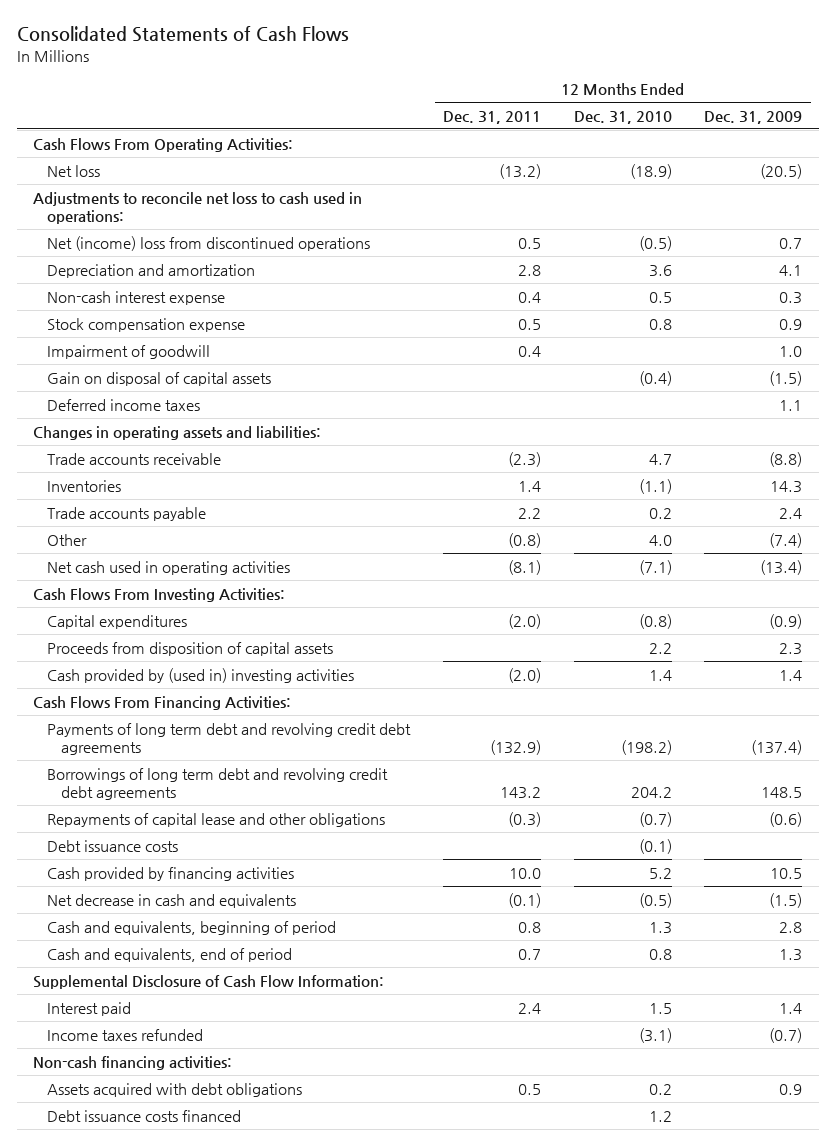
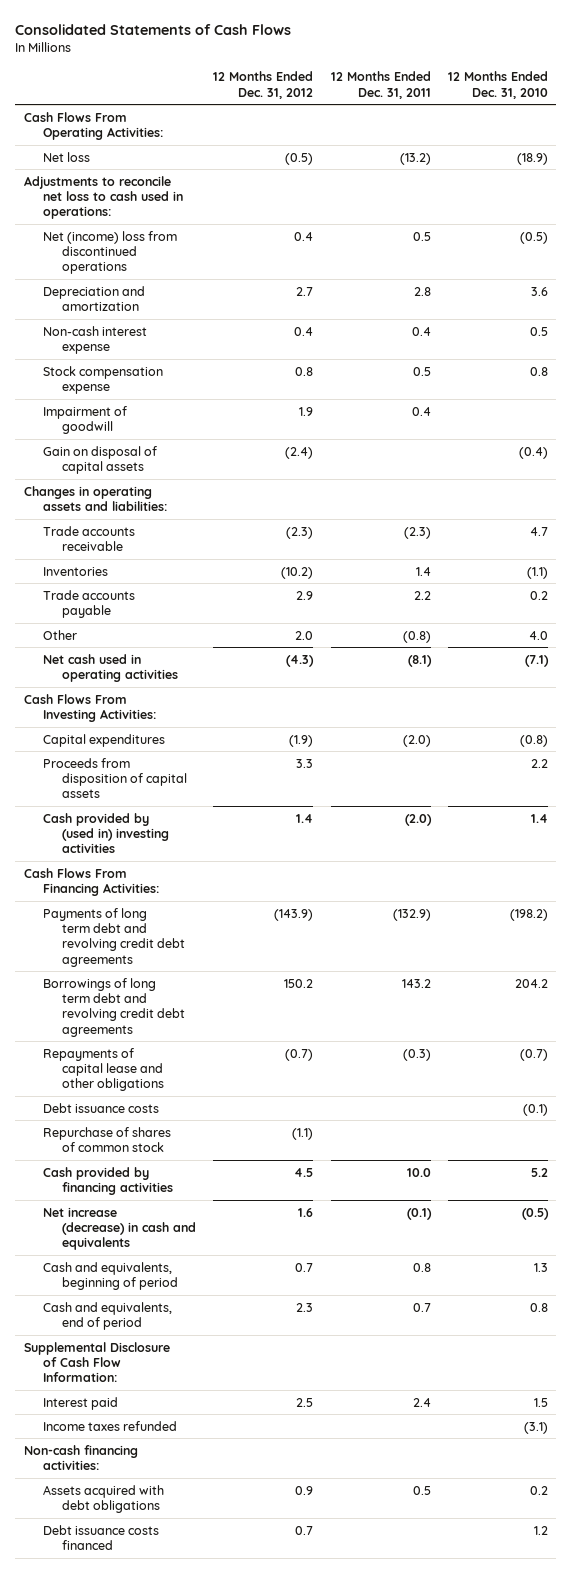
[704,110,803,124] Dec. 31, 2009 -> none
none -> [213,71,314,99] 12 Months Ended Dec. 31, 2012
[47,398,201,411] Deferred income taxes -> none
none -> [43,1126,172,1153] Repurchase of shares of common stock
[47,893,297,908] Net decrease in cash and equivalents -> [43,1206,197,1251] Net increase (decrease) in cash and equivalents

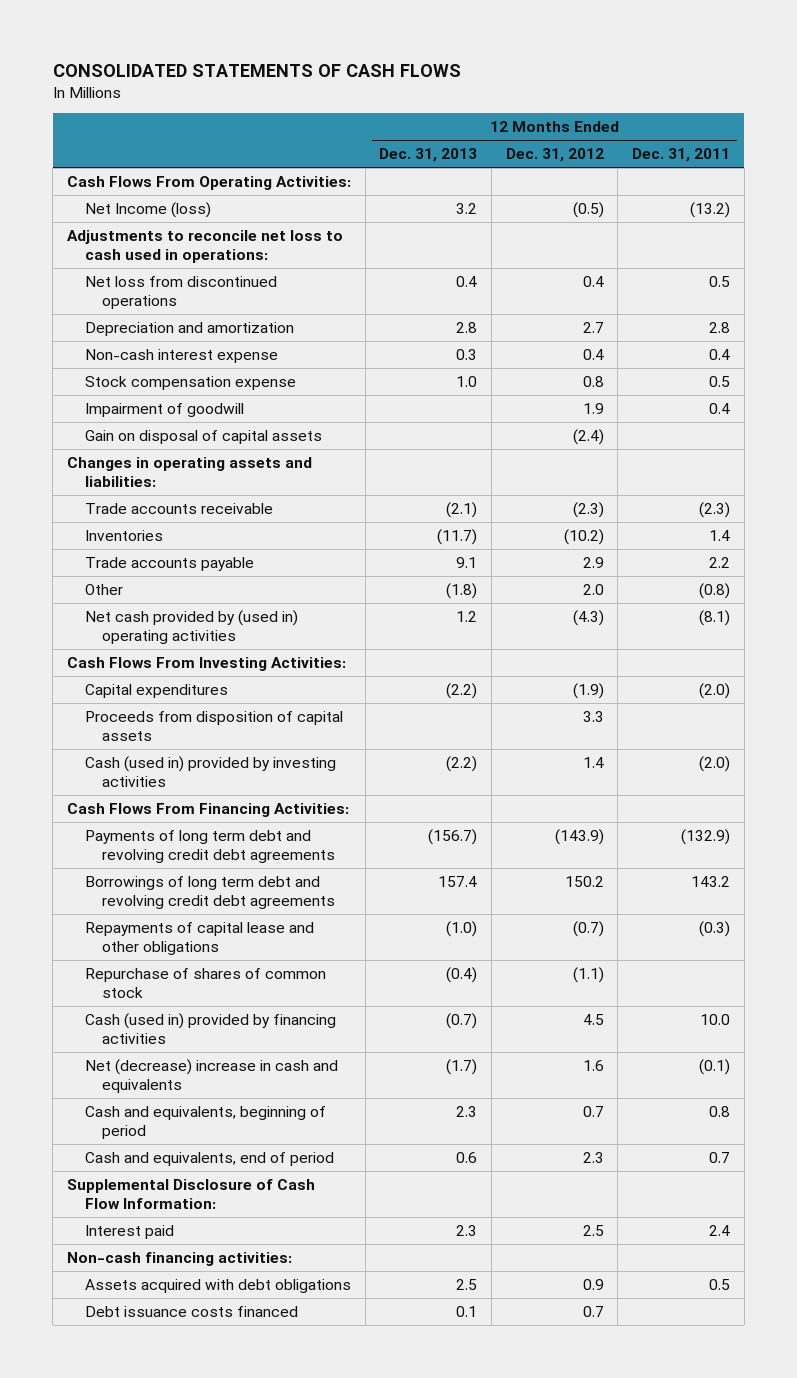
[15,23,292,35] Consolidated Statements of Cash Flows -> [52,63,461,77] CONSOLIDATED STATEMENTS OF CASH FLOWS
[447,71,548,99] 12 Months Ended Dec. 31, 2010 -> none
none -> [379,148,478,163] Dec. 31, 2013
[43,151,91,162] Net loss -> [84,202,211,219] Net Income (loss)
[43,230,178,275] Net (income) loss from discontinued operations -> [84,276,277,309] Net loss from discontinued operations
[43,653,179,683] Net cash used in operating activities -> [84,610,298,644] Net cash provided by (used in) operating activities
[43,812,170,854] Cash provided by (used in) investing activities -> [84,756,336,787] Cash (used in) provided by investing activities
[43,1102,160,1113] Debt issuance costs -> none
[43,1166,174,1196] Cash provided by financing activities -> [84,1013,336,1044] Cash (used in) provided by financing activities
[43,1206,197,1251] Net increase (decrease) in cash and equivalents -> [84,1059,338,1093] Net (decrease) increase in cash and equivalents
[43,1420,178,1431] Income taxes refunded -> none

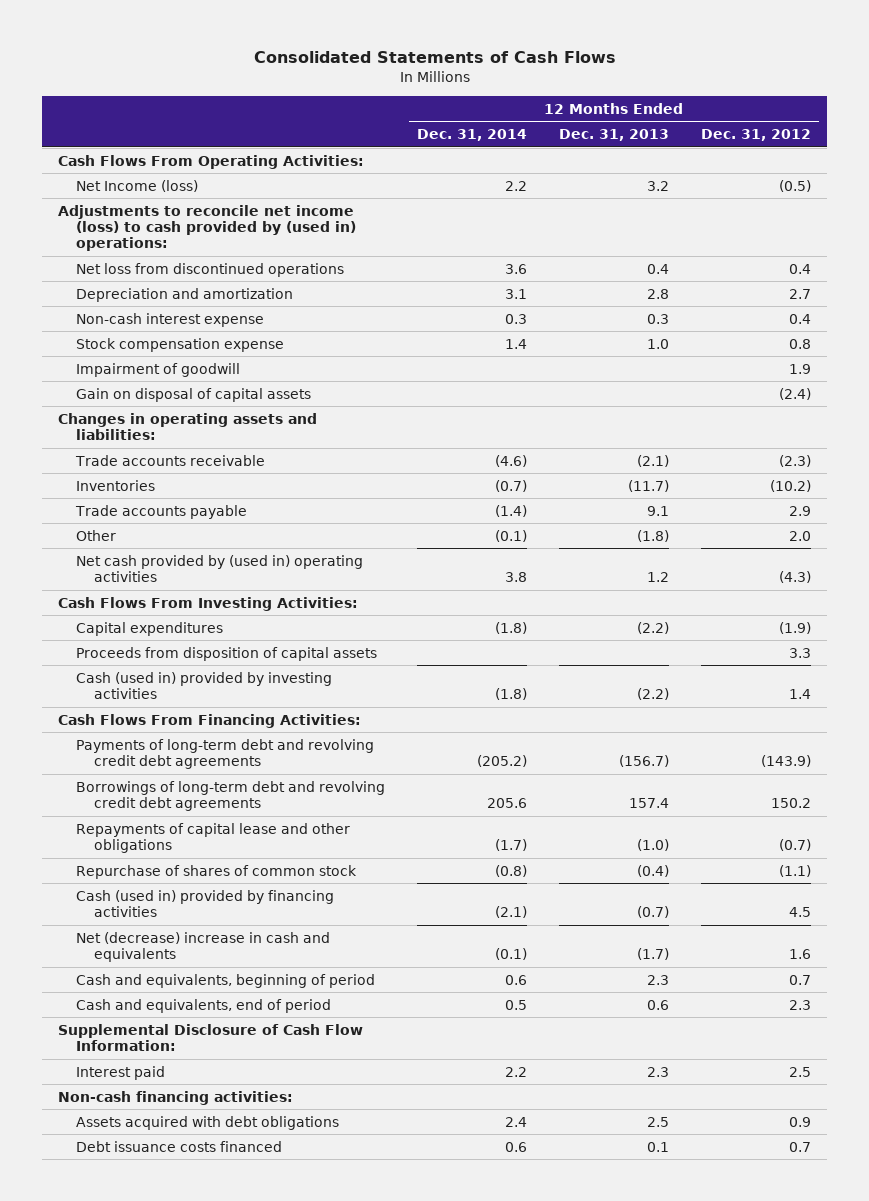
[52,63,461,77] CONSOLIDATED STATEMENTS OF CASH FLOWS -> [253,51,616,64] Consolidated Statements of Cash Flows
[631,148,730,163] Dec. 31, 2011 -> none
none -> [416,129,527,142] Dec. 31, 2014
[66,230,343,263] Adjustments to reconcile net loss to cash used in operations: -> [58,204,356,252] Adjustments to reconcile net income (loss) to cash provided by (used in) operations:
[84,830,336,863] Payments of long term debt and revolving credit debt agreements -> [75,738,374,770] Payments of long-term debt and revolving credit debt agreements
[84,876,336,909] Borrowings of long term debt and revolving credit debt agreements -> [75,780,385,812] Borrowings of long-term debt and revolving credit debt agreements

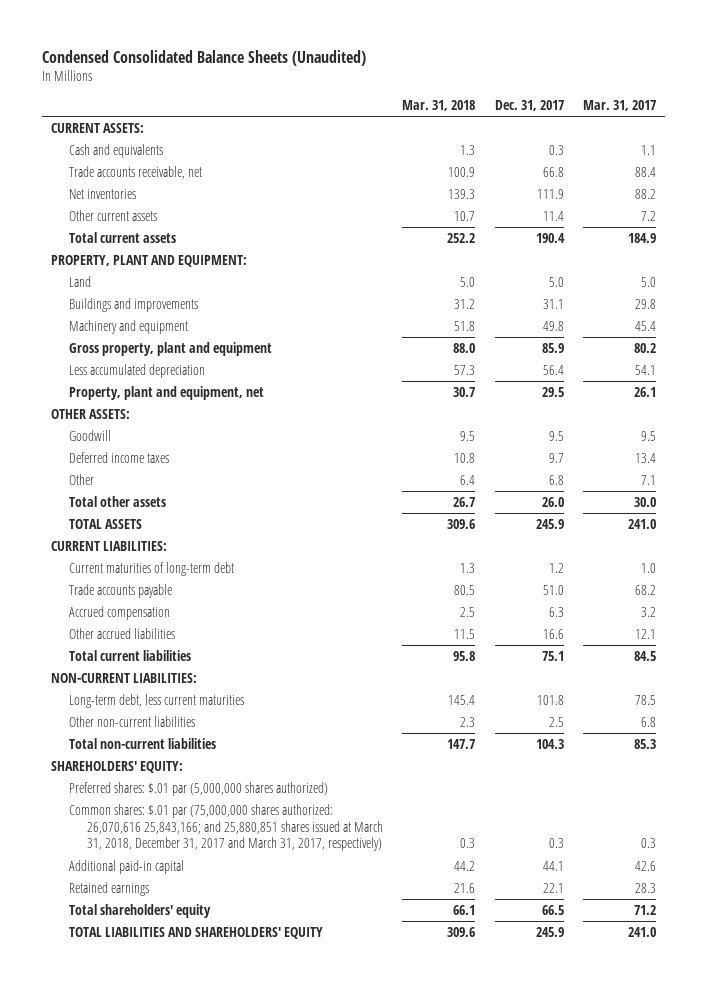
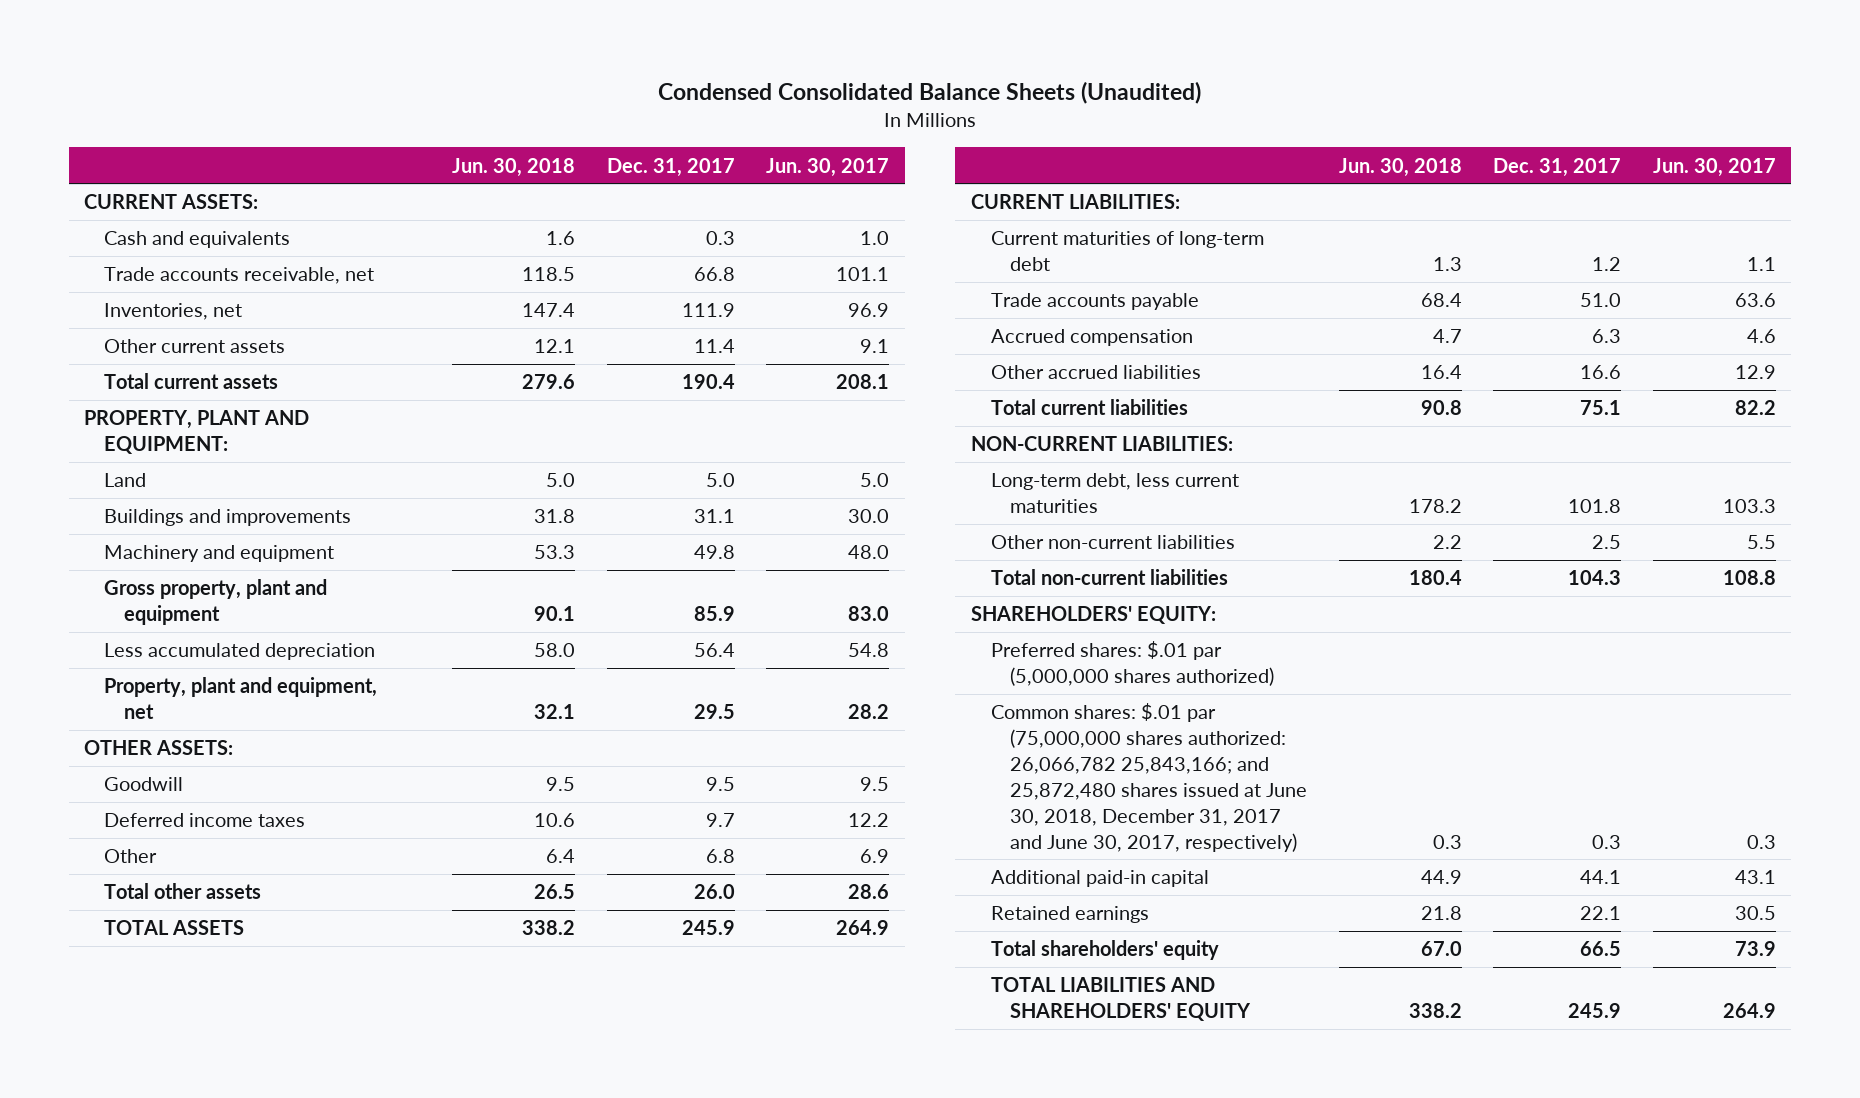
[402,99,476,111] Mar. 31, 2018 -> none
[582,99,656,111] Mar. 31, 2017 -> none
none -> [452,157,576,177] Jun. 30, 2018
none -> [766,157,890,177] Jun. 30, 2017
[69,188,137,199] Net inventories -> [104,303,243,321] Inventories, net
[69,803,384,852] Common shares: $.01 par (75,000,000 shares authorized: 26,070,616 25,843,166; and 25,880,851 shares issued at March 31, 2018, December 31, 2017 and March 31, 2017, respectively) -> [990,703,1308,852] Common shares: $.01 par (75,000,000 shares authorized: 26,066,782 25,843,166; and 25,872,480 shares issued at June 30, 2018, December 31, 2017 and June 30, 2017, respectively)

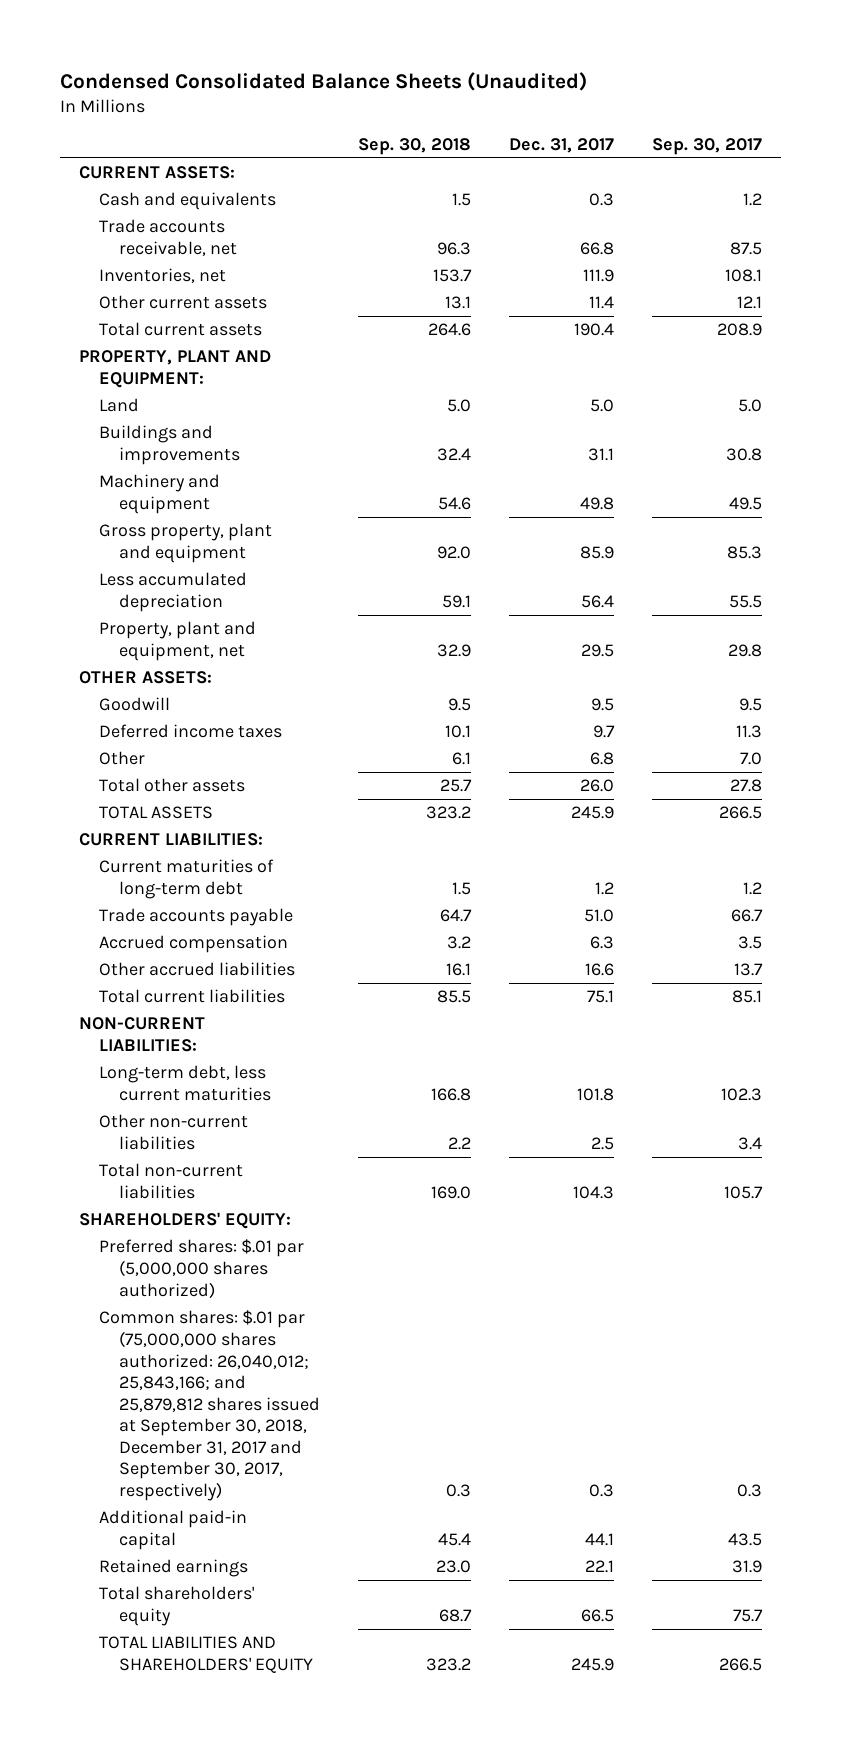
[452,157,576,177] Jun. 30, 2018 -> none
[766,157,890,177] Jun. 30, 2017 -> none
none -> [357,137,471,155] Sep. 30, 2018
none -> [652,137,763,155] Sep. 30, 2017
[990,703,1308,852] Common shares: $.01 par (75,000,000 shares authorized: 26,066,782 25,843,166; and 25,872,480 shares issued at June 30, 2018, December 31, 2017 and June 30, 2017, respectively) -> [98,1310,320,1501] Common shares: $.01 par (75,000,000 shares authorized: 26,040,012; 25,843,166; and 25,879,812 shares issued at September 30, 2018, December 31, 2017 and September 30, 2017, respectively)

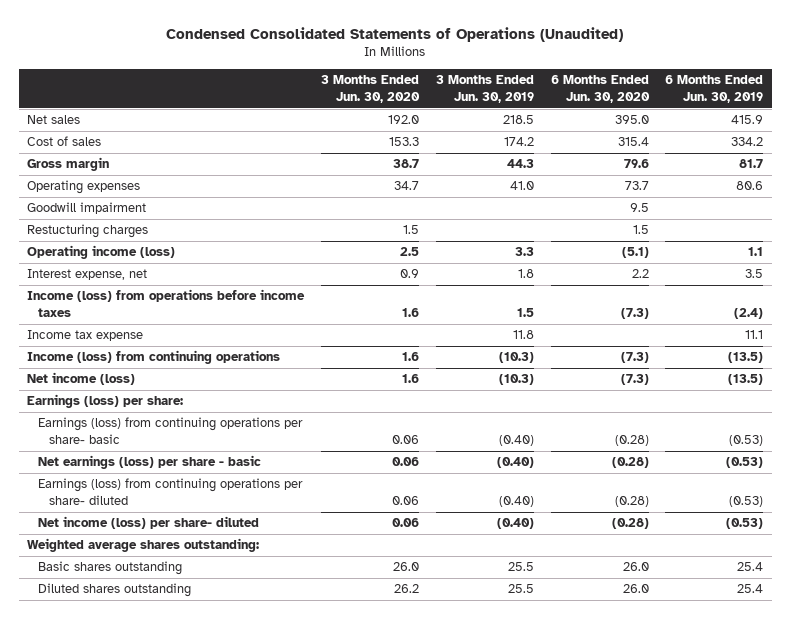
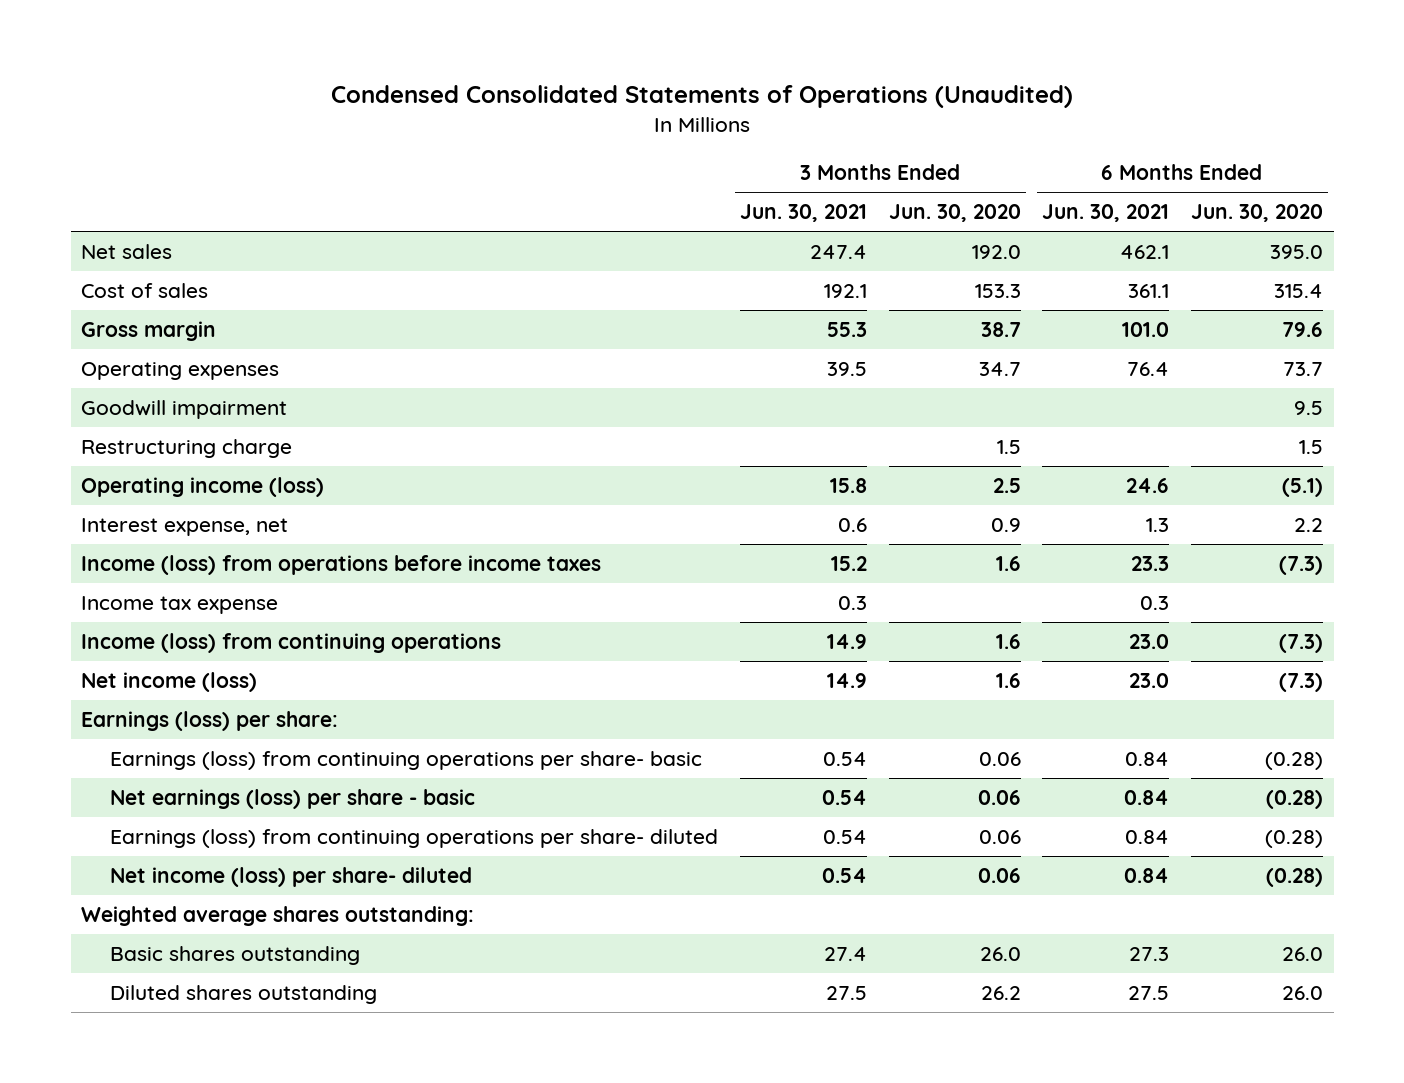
[435,75,534,104] 3 Months Ended Jun. 30, 2019 -> none
[665,75,764,104] 6 Months Ended Jun. 30, 2019 -> none
none -> [740,204,868,223] Jun. 30, 2021
none -> [1042,204,1170,223] Jun. 30, 2021
[27,224,149,239] Restucturing charges -> [81,439,293,459] Restructuring charge

